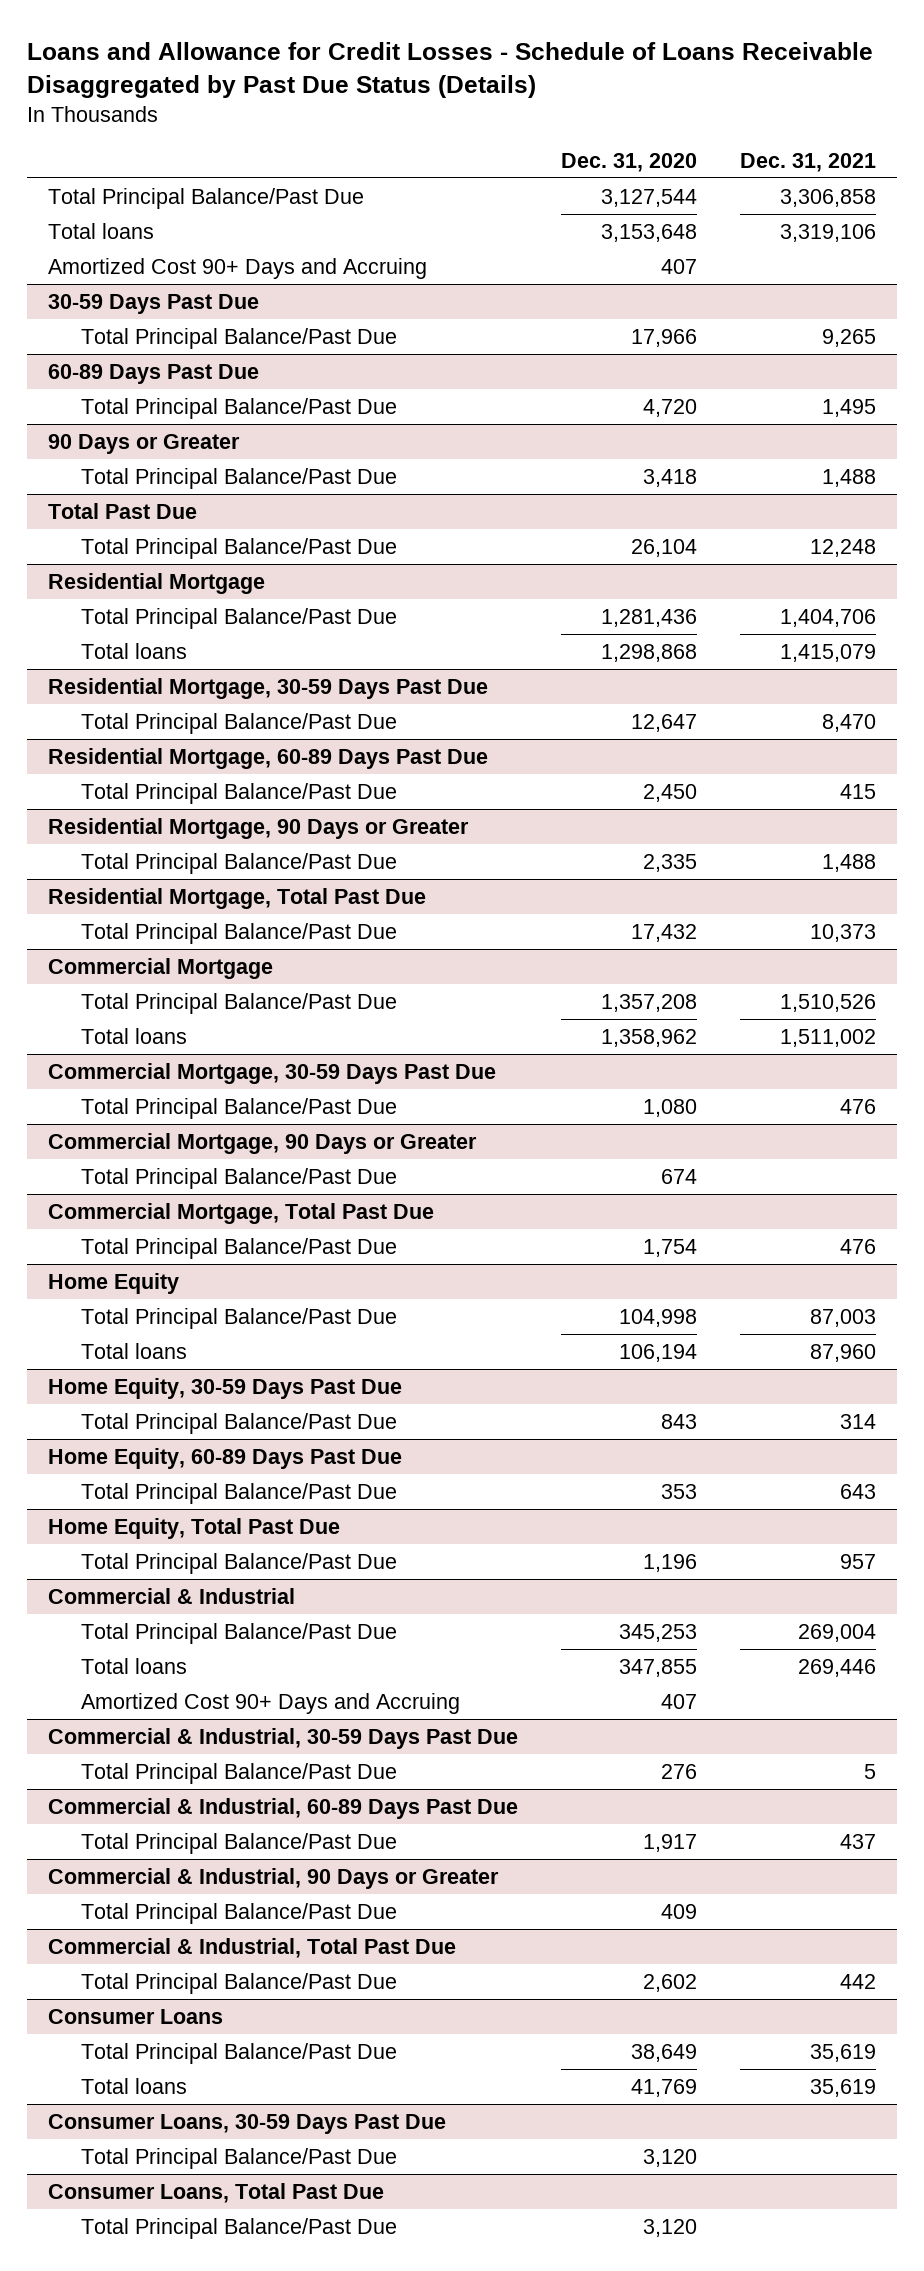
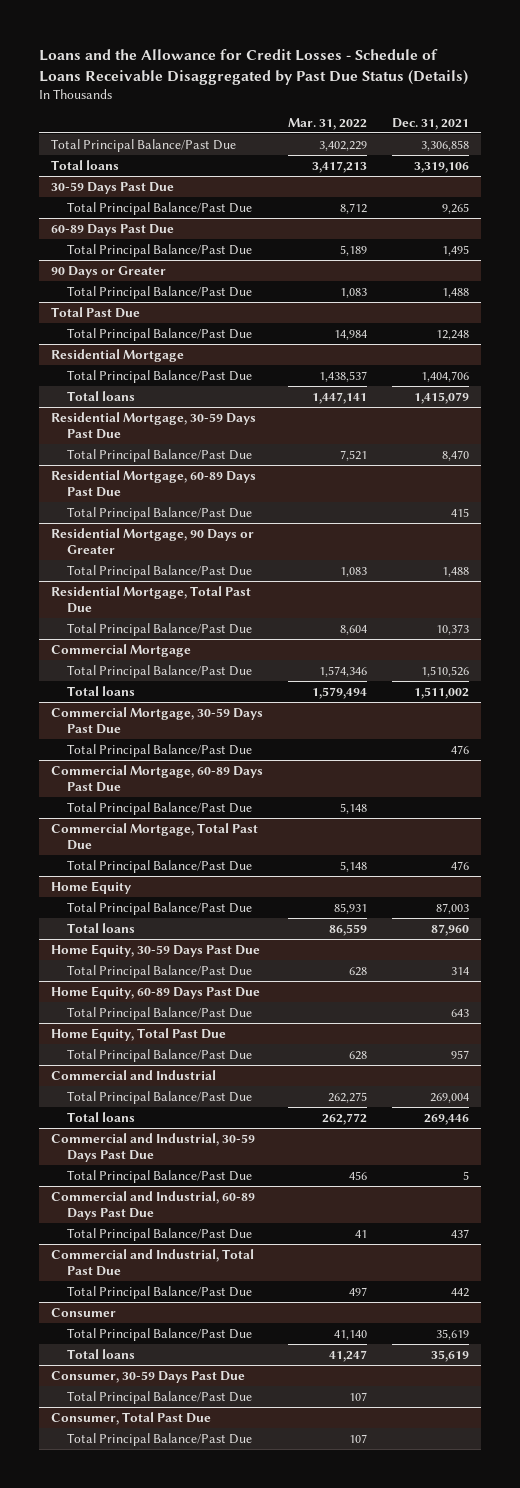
[26,41,873,98] Loans and Allowance for Credit Losses - Schedule of Loans Receivable Disaggregated by Past Due Status (Details) -> [38,48,468,85] Loans and the Allowance for Credit Losses - Schedule of Loans Receivable Disaggregated by Past Due Status (Details)
[561,152,698,172] Dec. 31, 2020 -> none
none -> [287,117,367,130] Mar. 31, 2022
[48,257,428,279] Amortized Cost 90+ Days and Accruing -> none
[48,1132,478,1154] Commercial Mortgage, 90 Days or Greater -> none
none -> [51,764,264,793] Commercial Mortgage, 60-89 Days Past Due
[48,1587,296,1604] Commercial & Industrial -> [51,1069,217,1080] Commercial and Industrial
[80,1692,460,1714] Amortized Cost 90+ Days and Accruing -> none
[48,1727,519,1749] Commercial & Industrial, 30-59 Days Past Due -> [51,1132,256,1163] Commercial and Industrial, 30-59 Days Past Due
[48,1797,519,1819] Commercial & Industrial, 60-89 Days Past Due -> [51,1190,256,1221] Commercial and Industrial, 60-89 Days Past Due
[48,1867,500,1889] Commercial & Industrial, 90 Days or Greater -> none
[80,1902,397,1924] Total Principal Balance/Past Due -> none
[48,1937,457,1958] Commercial & Industrial, Total Past Due -> [51,1248,255,1277] Commercial and Industrial, Total Past Due
[48,2008,224,2024] Consumer Loans -> [51,1307,117,1317] Consumer
[48,2113,447,2134] Consumer Loans, 30-59 Days Past Due -> [51,1370,246,1383] Consumer, 30-59 Days Past Due
[48,2182,385,2203] Consumer Loans, Total Past Due -> [51,1411,212,1425] Consumer, Total Past Due

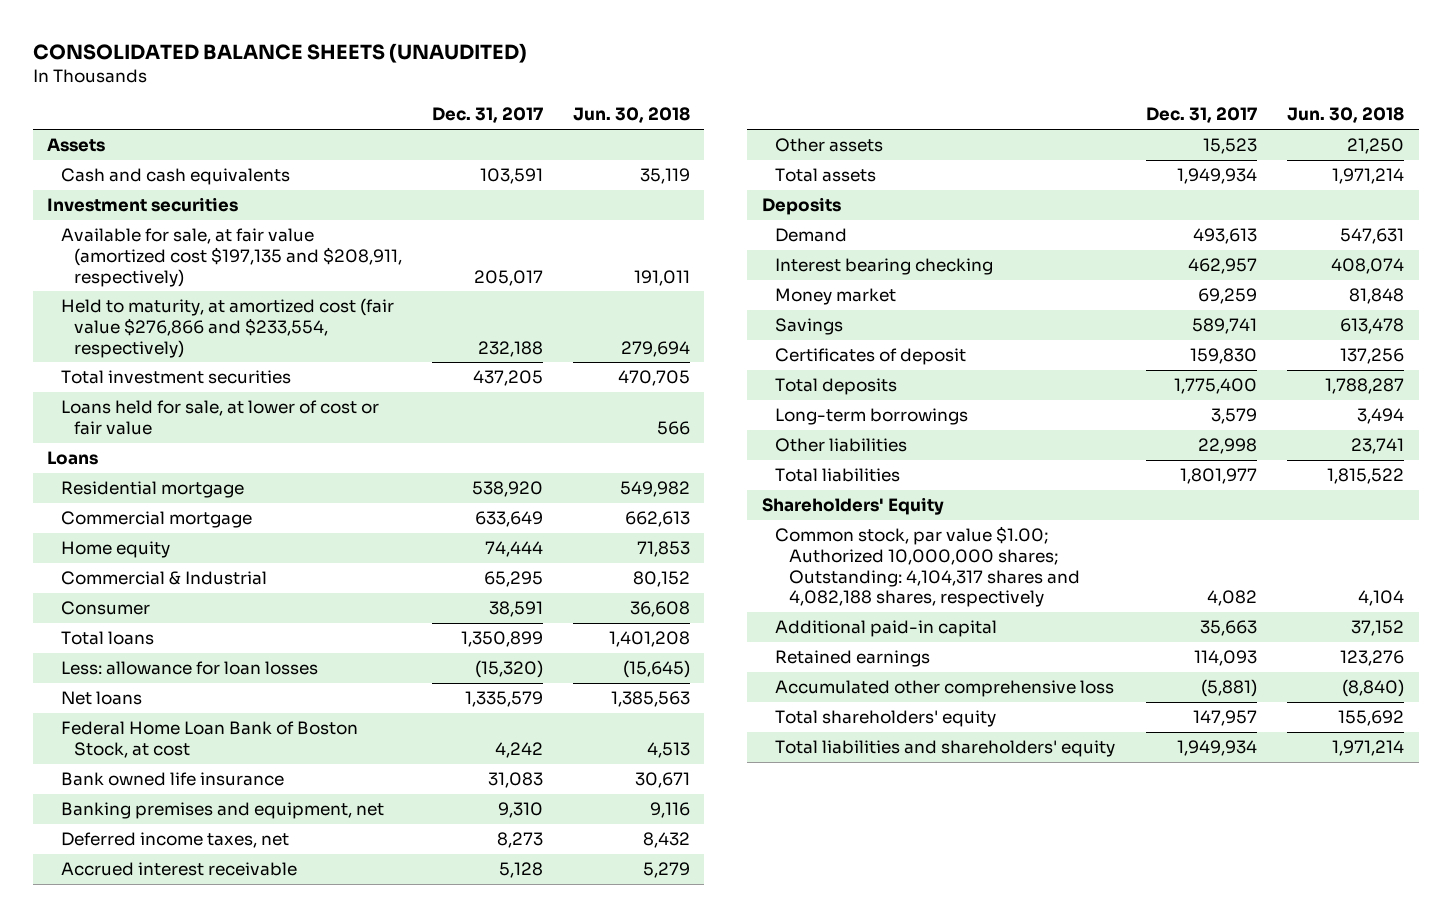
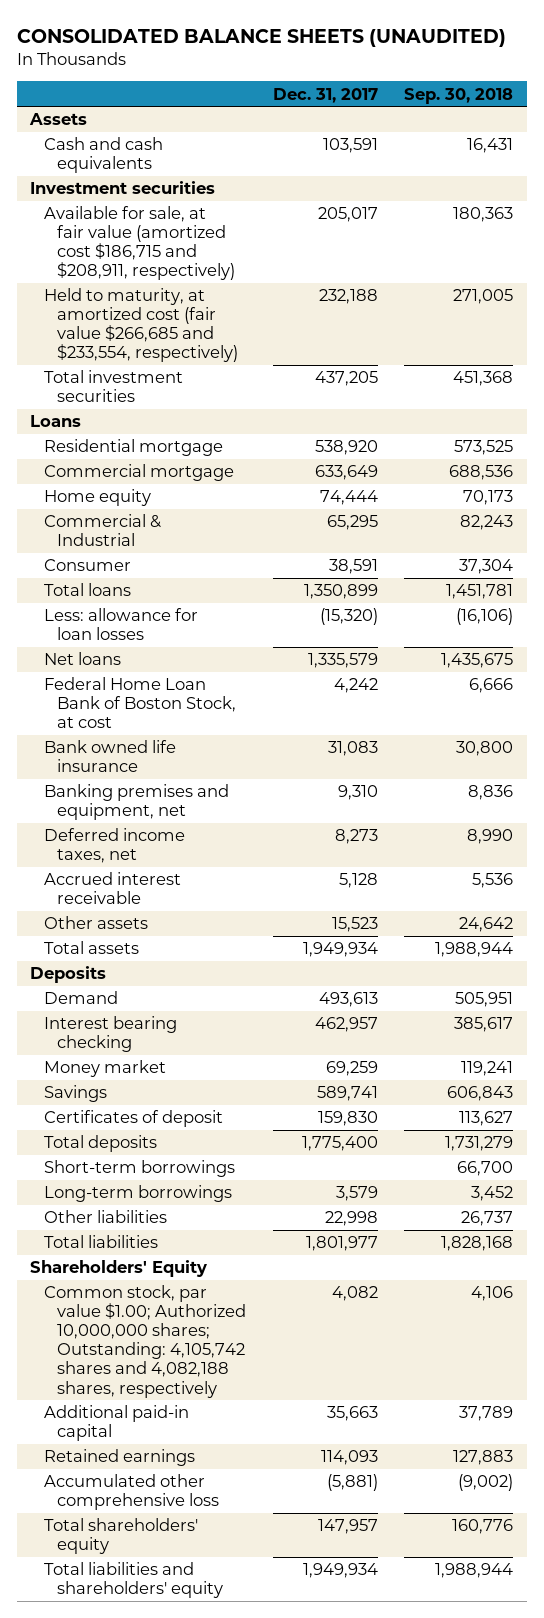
[572,107,690,124] Jun. 30, 2018 -> none
none -> [404,87,514,104] Sep. 30, 2018
[60,228,403,287] Available for sale, at fair value (amortized cost $197,135 and $208,911, respectively) -> [43,206,236,281] Available for sale, at fair value (amortized cost $186,715 and $208,911, respectively)
[60,298,394,358] Held to maturity, at amortized cost (fair value $276,866 and $233,554, respectively) -> [43,288,239,363] Held to maturity, at amortized cost (fair value $266,685 and $233,554, respectively)
[60,400,379,435] Loans held for sale, at lower of cost or fair value -> none
none -> [43,1160,235,1178] Short-term borrowings
[775,526,1080,608] Common stock, par value $1.00; Authorized 10,000,000 shares; Outstanding: 4,104,317 shares and 4,082,188 shares, respectively -> [43,1285,247,1398] Common stock, par value $1.00; Authorized 10,000,000 shares; Outstanding: 4,105,742 shares and 4,082,188 shares, respectively

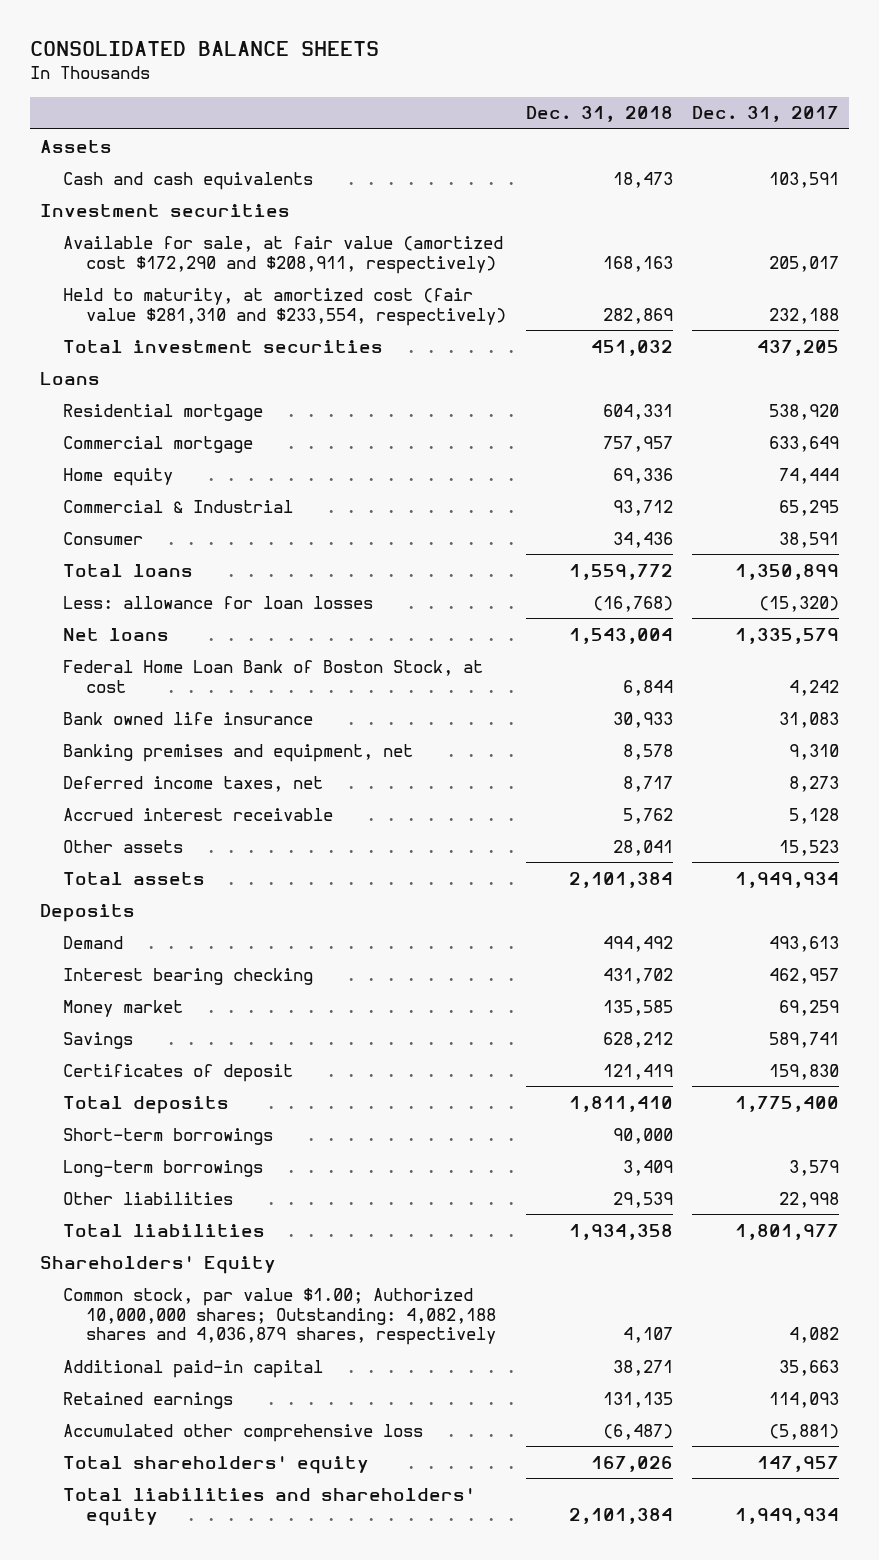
[16,28,506,47] CONSOLIDATED BALANCE SHEETS (UNAUDITED) -> [29,41,379,57] CONSOLIDATED BALANCE SHEETS
[404,87,514,104] Sep. 30, 2018 -> none
none -> [525,106,673,123] Dec. 31, 2018
[43,206,236,281] Available for sale, at fair value (amortized cost $186,715 and $208,911, respectively) -> [62,235,503,274] Available for sale, at fair value (amortized cost $172,290 and $208,911, respectively)
[43,288,239,363] Held to maturity, at amortized cost (fair value $266,685 and $233,554, respectively) -> [62,287,506,326] Held to maturity, at amortized cost (fair value $281,310 and $233,554, respectively)
[43,1285,247,1398] Common stock, par value $1.00; Authorized 10,000,000 shares; Outstanding: 4,105,742 shares and 4,082,188 shares, respectively -> [62,1287,496,1346] Common stock, par value $1.00; Authorized 10,000,000 shares; Outstanding: 4,082,188 shares and 4,036,879 shares, respectively

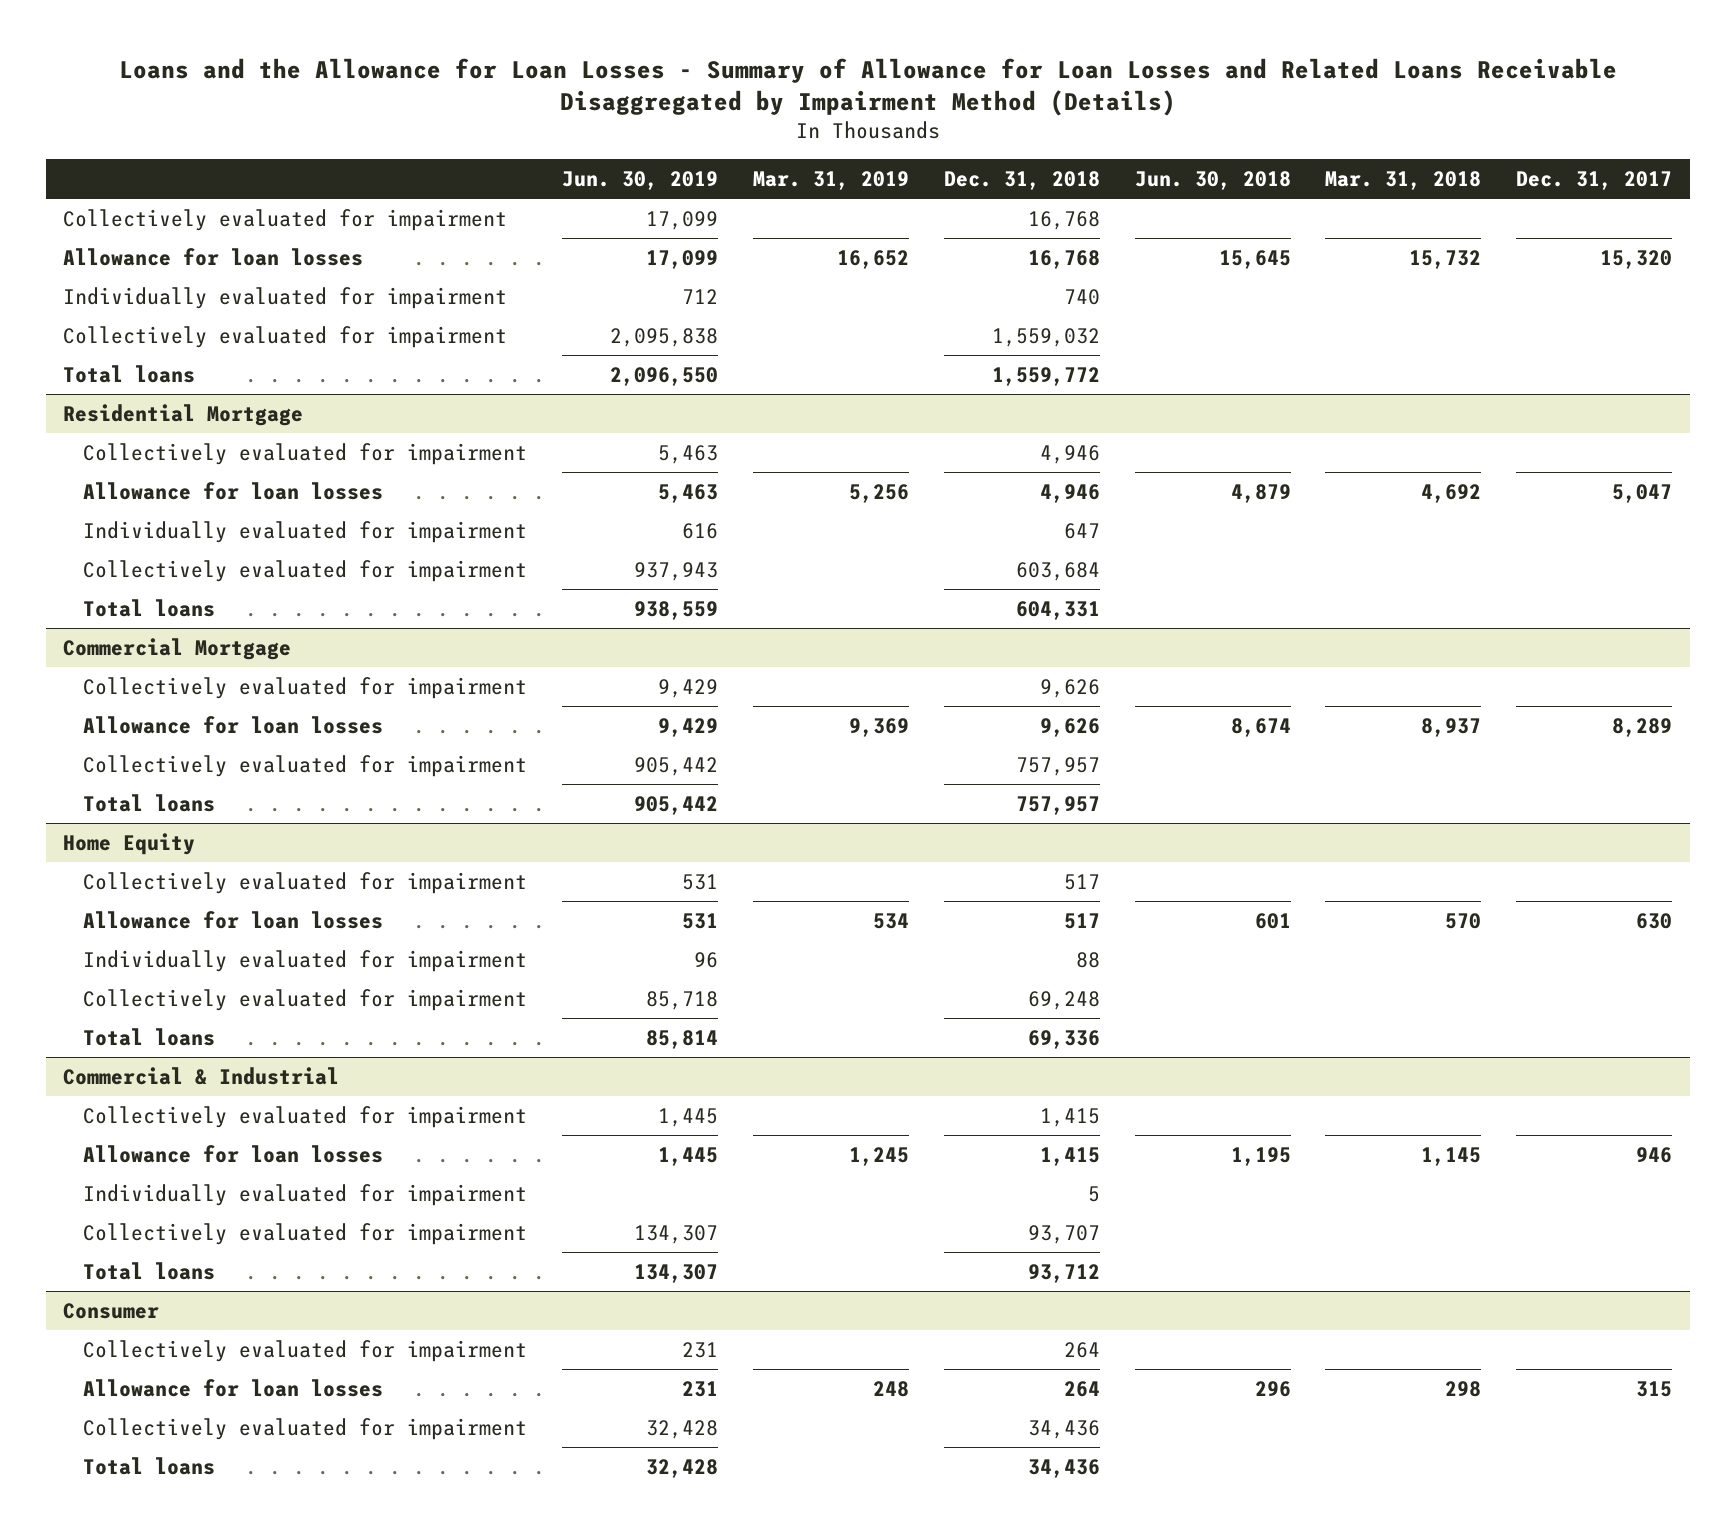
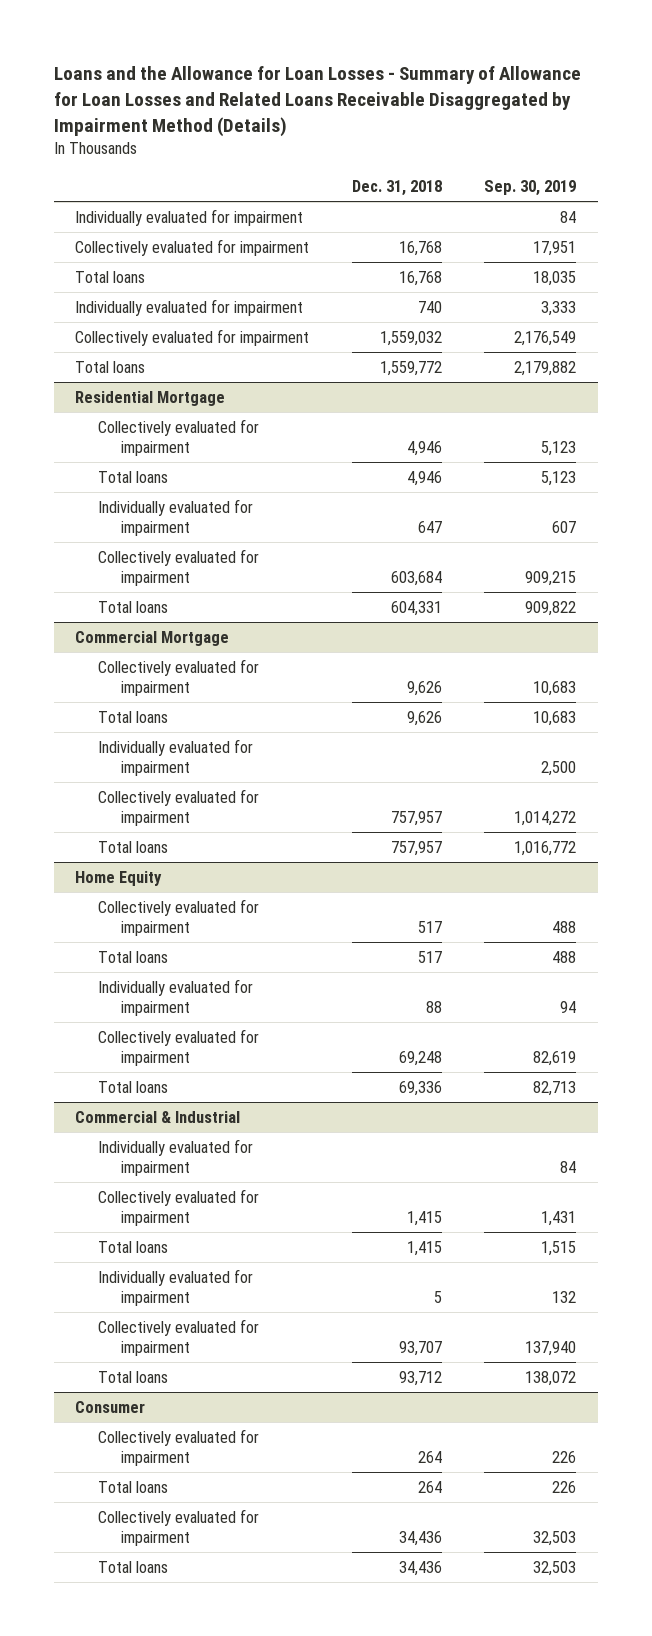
[562,171,719,191] Jun. 30, 2019 -> none
[753,171,910,191] Mar. 31, 2019 -> none
[1134,171,1291,191] Jun. 30, 2018 -> none
[1325,171,1482,191] Mar. 31, 2018 -> none
[1516,171,1673,191] Dec. 31, 2017 -> none
none -> [484,179,577,196] Sep. 30, 2019
none -> [75,209,304,227] Individually evaluated for impairment
[63,247,364,266] Allowance for loan losses -> [75,271,146,284] Total loans
[83,481,384,500] Allowance for loan losses -> [98,471,169,484] Total loans
[83,715,384,734] Allowance for loan losses -> [98,711,169,724] Total loans
none -> [98,739,254,776] Individually evaluated for impairment
[83,910,384,929] Allowance for loan losses -> [98,951,169,964] Total loans
none -> [98,1139,254,1176] Individually evaluated for impairment
[83,1144,384,1163] Allowance for loan losses -> [98,1241,169,1254] Total loans
[83,1378,384,1397] Allowance for loan losses -> [98,1481,169,1494] Total loans

